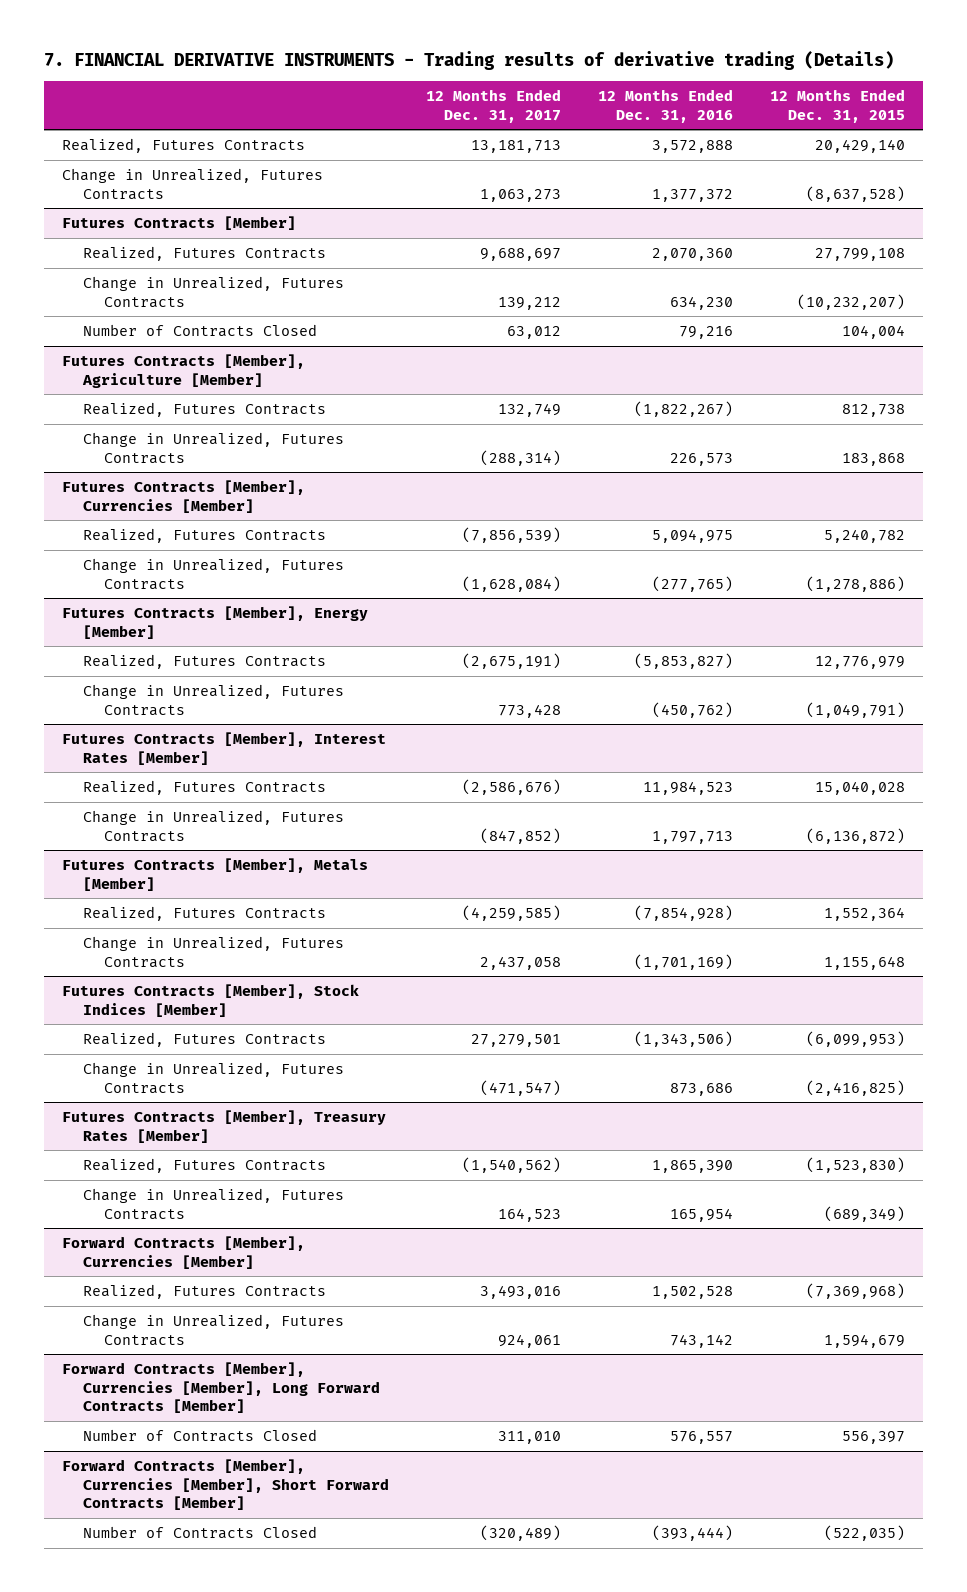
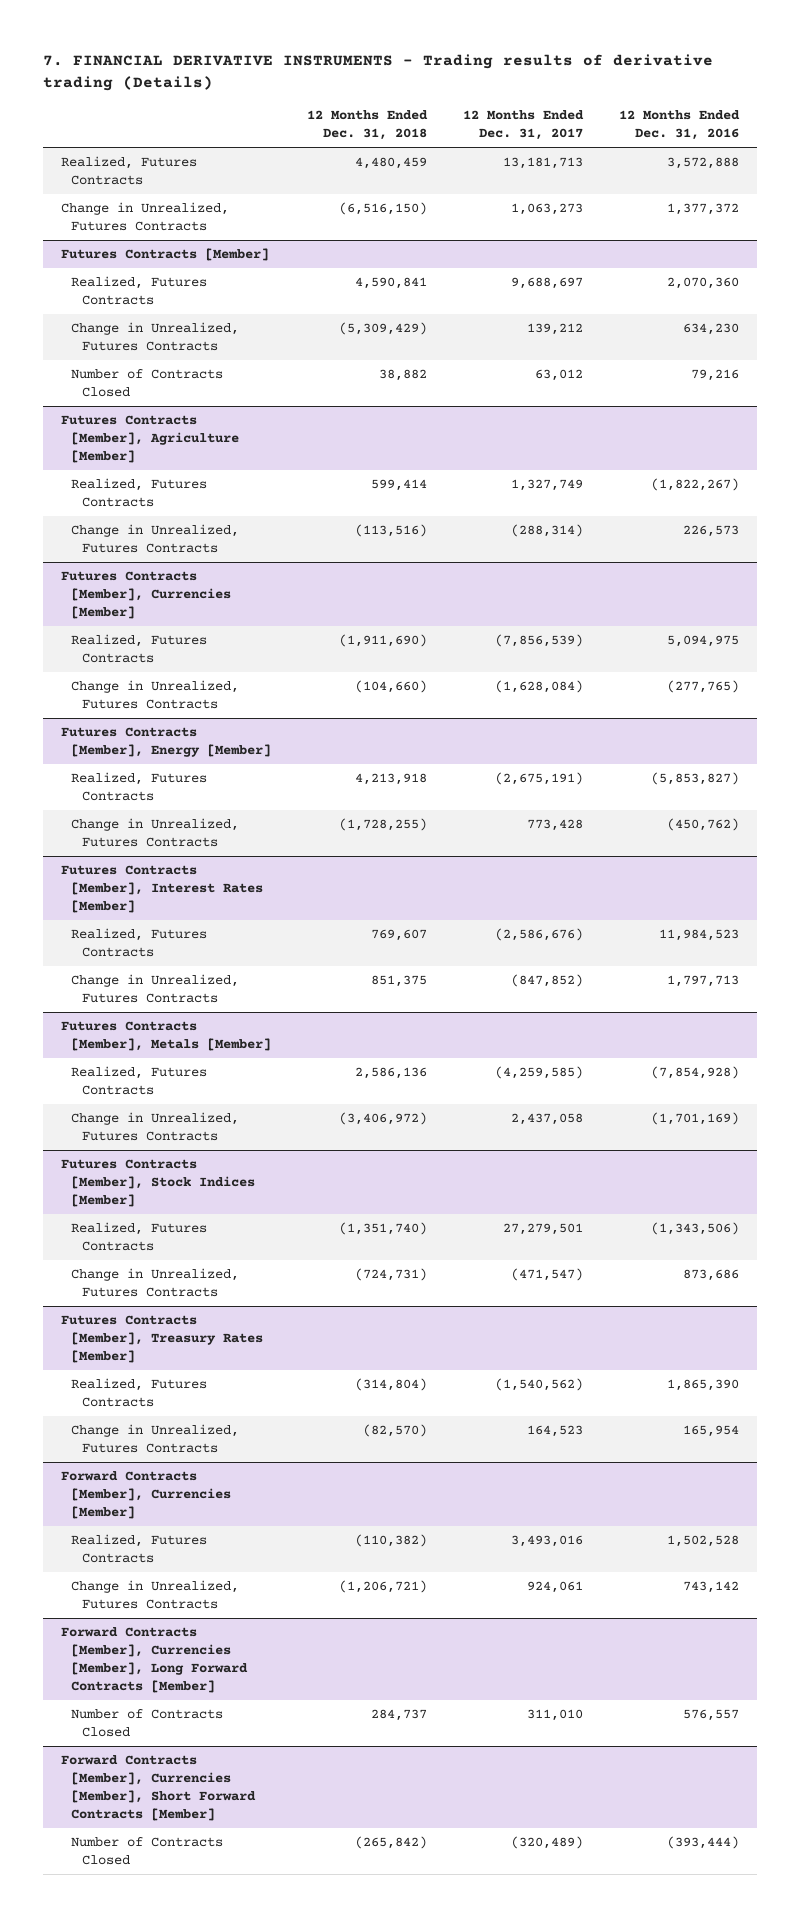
[769,88,905,123] 12 Months Ended Dec. 31, 2015 -> none
none -> [307,110,429,141] 12 Months Ended Dec. 31, 2018
[497,402,561,417] 132,749 -> [511,479,584,492] 1,327,749

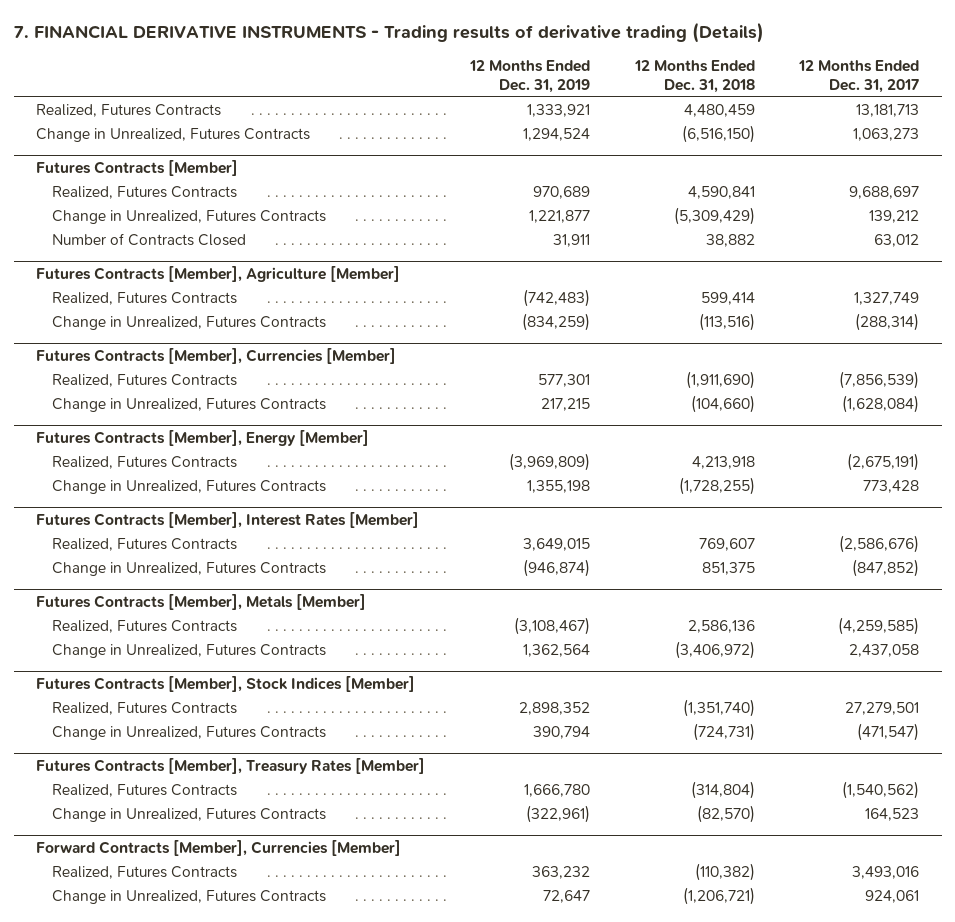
[619,110,741,141] 12 Months Ended Dec. 31, 2016 -> none
none -> [468,59,590,93] 12 Months Ended Dec. 31, 2019
[61,1627,249,1693] Forward Contracts [Member], Currencies [Member], Long Forward Contracts [Member] -> none
[71,1709,224,1738] Number of Contracts Closed -> none
[61,1755,257,1821] Forward Contracts [Member], Currencies [Member], Short Forward Contracts [Member] -> none
[71,1837,224,1866] Number of Contracts Closed -> none

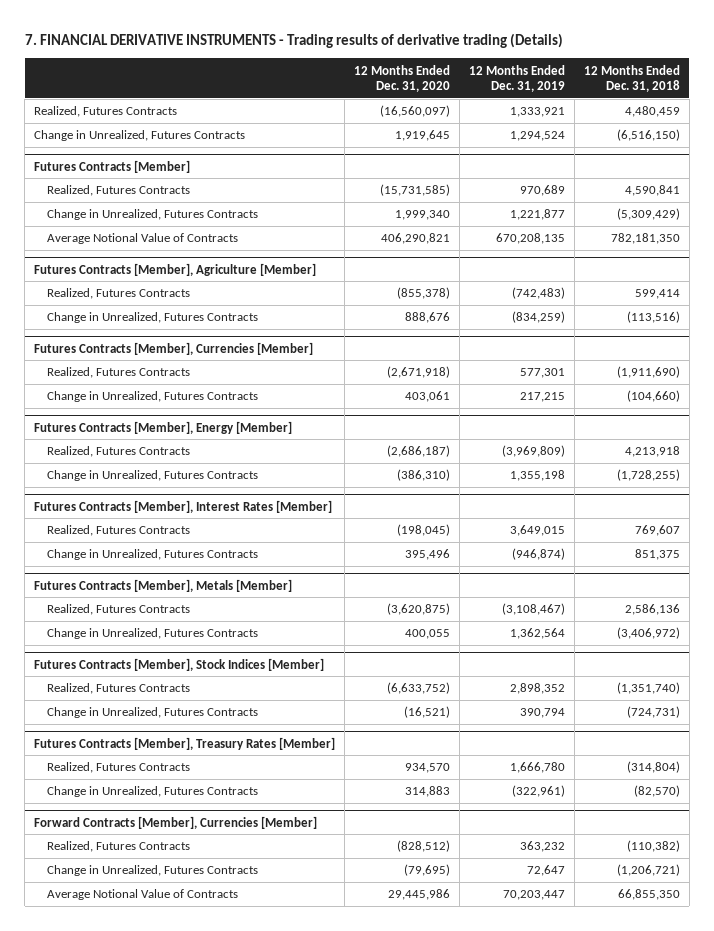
[798,59,920,93] 12 Months Ended Dec. 31, 2017 -> none
none -> [354,64,451,93] 12 Months Ended Dec. 31, 2020
[52,233,247,247] Number of Contracts Closed -> [46,233,238,245] Average Notional Value of Contracts
[552,234,590,248] 31,911 -> [495,233,565,245] 670,208,135
[705,234,755,248] 38,882 -> [610,233,680,245] 782,181,350
none -> [46,889,238,901] Average Notional Value of Contracts

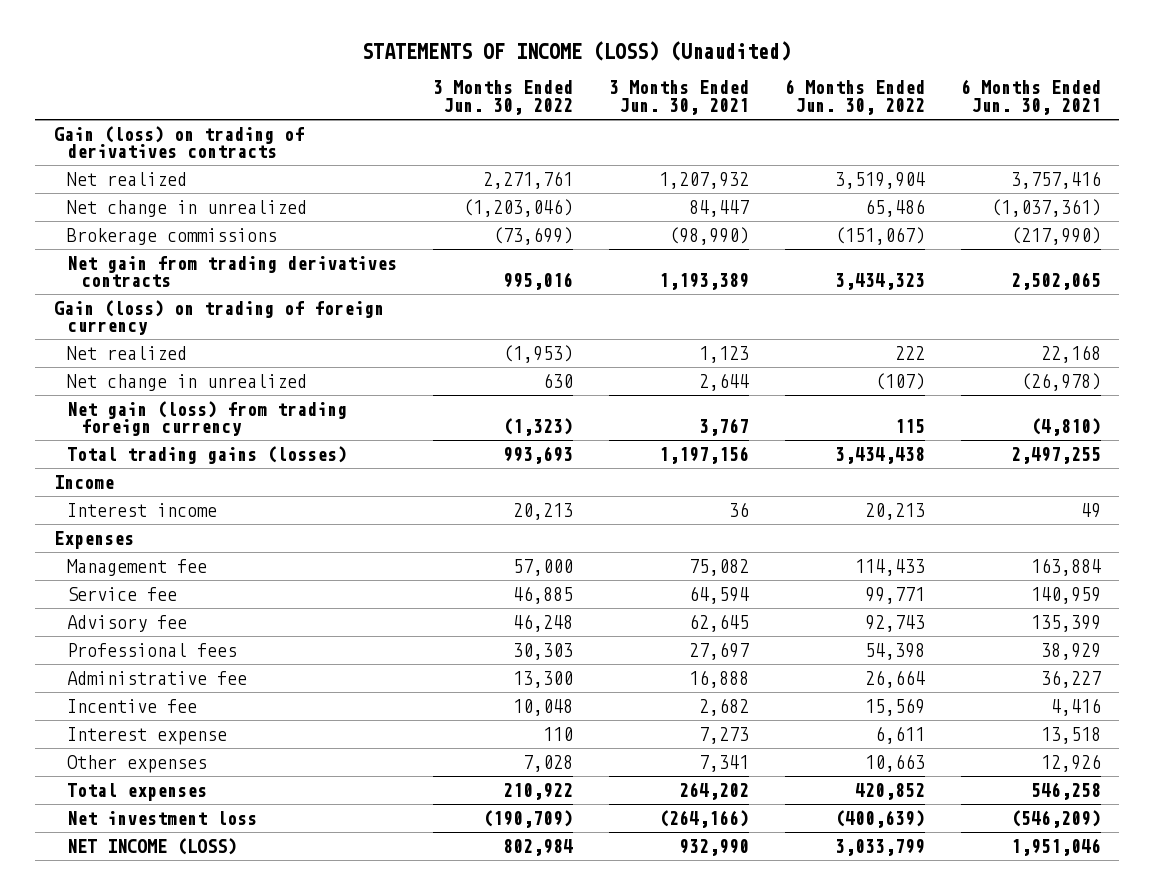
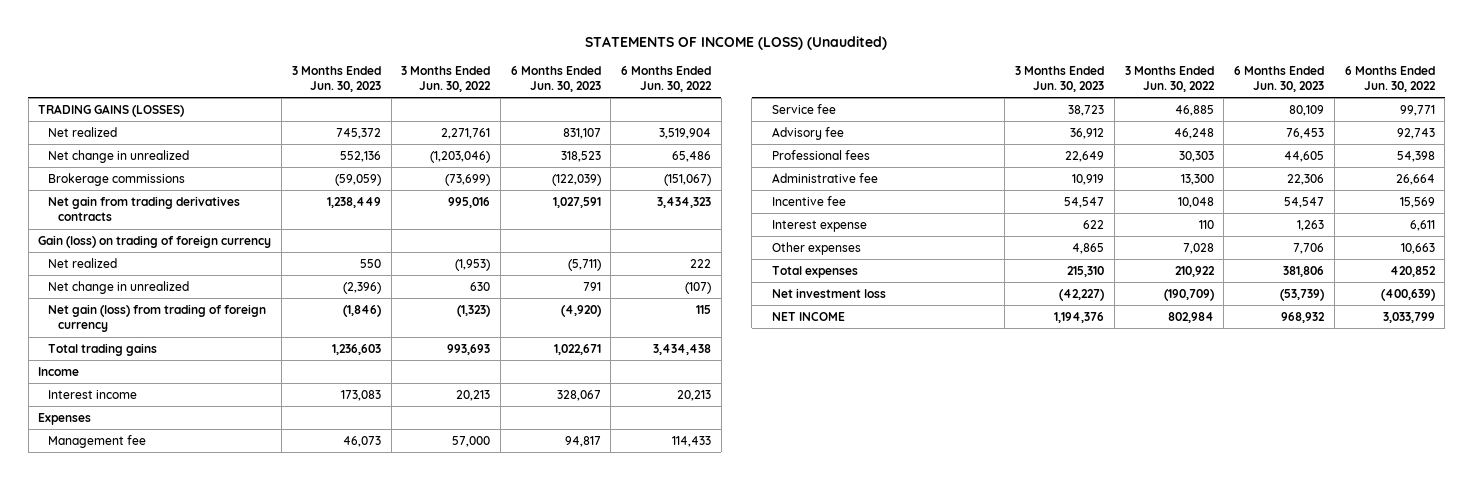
[609,80,750,116] 3 Months Ended Jun. 30, 2021 -> none
[961,79,1102,116] 6 Months Ended Jun. 30, 2021 -> none
none -> [291,65,381,92] 3 Months Ended Jun. 30, 2023
none -> [510,65,601,92] 6 Months Ended Jun. 30, 2023
[53,125,304,159] Gain (loss) on trading of derivatives contracts -> none
none -> [38,104,185,118] TRADING GAINS (LOSSES)
[67,400,348,437] Net gain (loss) from trading foreign currency -> [48,304,267,333] Net gain (loss) from trading of foreign currency
[67,445,348,464] Total trading gains (losses) -> [48,343,158,357] Total trading gains
[67,837,238,855] NET INCOME (LOSS) -> [771,312,845,322] NET INCOME

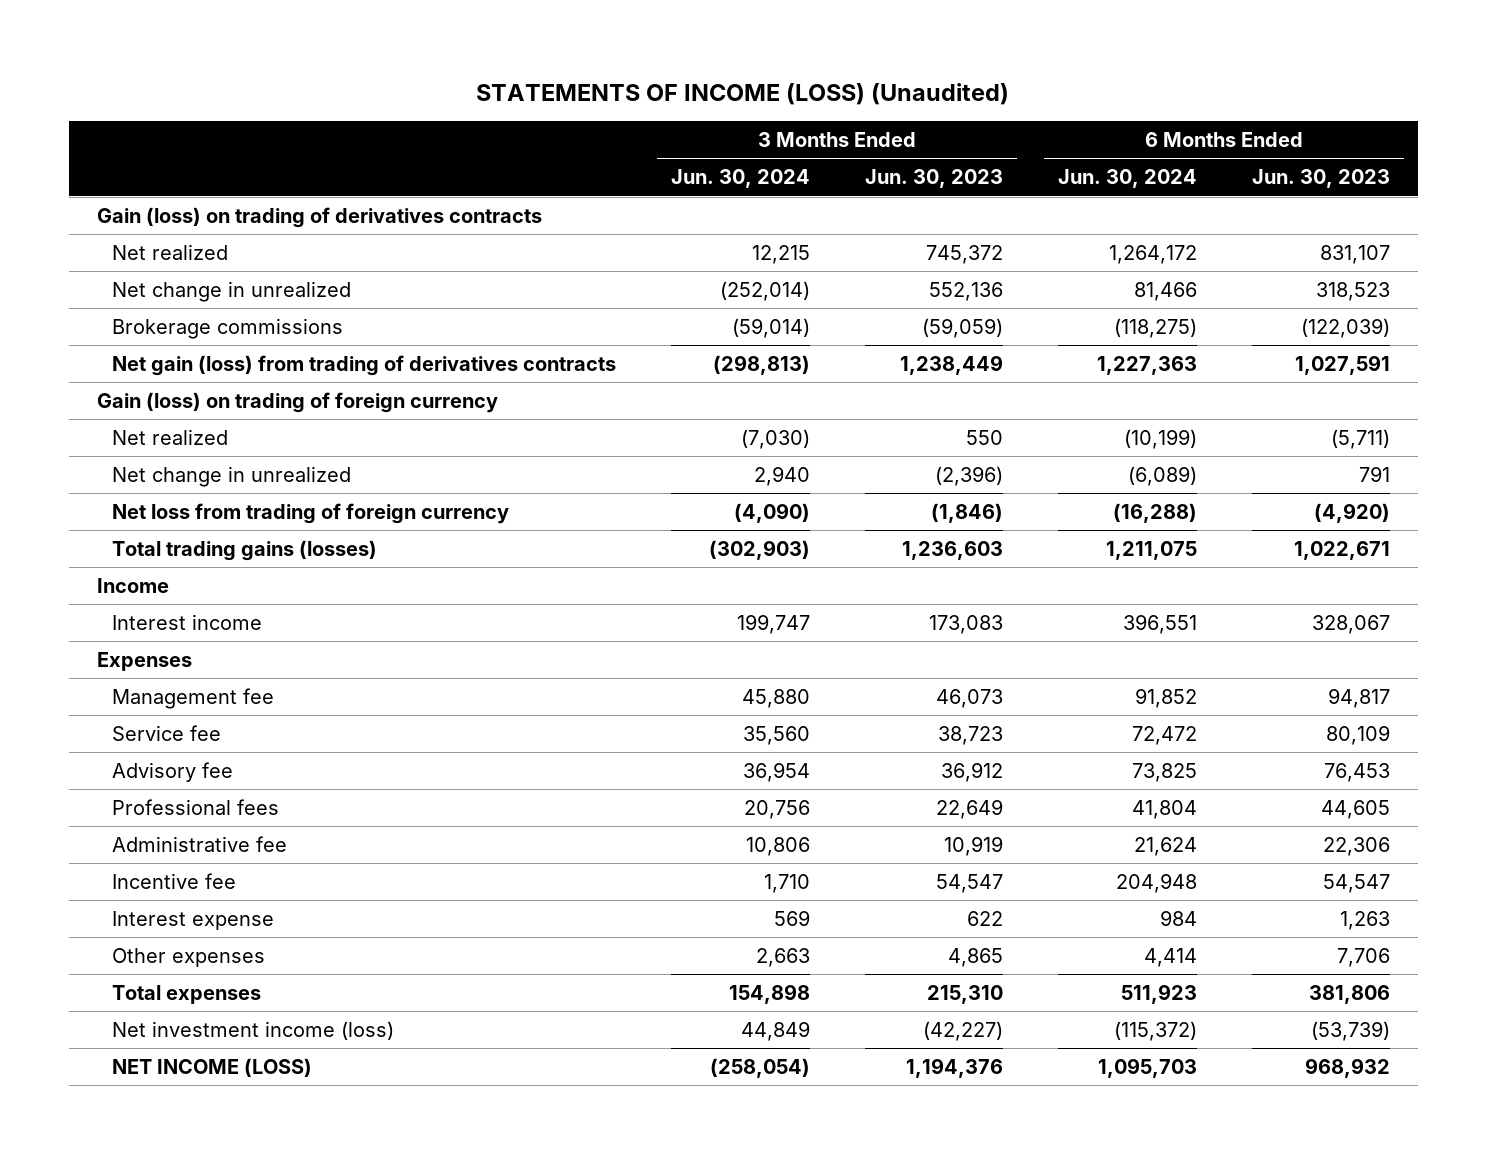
[401,65,492,92] 3 Months Ended Jun. 30, 2022 -> none
[621,65,713,92] 6 Months Ended Jun. 30, 2022 -> none
none -> [670,169,810,189] Jun. 30, 2024
none -> [1058,169,1198,189] Jun. 30, 2024
[38,104,185,118] TRADING GAINS (LOSSES) -> none
none -> [96,207,542,229] Gain (loss) on trading of derivatives contracts
[48,196,241,222] Net gain from trading derivatives contracts -> [111,355,616,377] Net gain (loss) from trading of derivatives contracts
[48,304,267,333] Net gain (loss) from trading of foreign currency -> [111,503,509,525] Net loss from trading of foreign currency
[48,343,158,357] Total trading gains -> [111,540,377,562] Total trading gains (losses)
[771,288,886,299] Net investment loss -> [111,1021,394,1041] Net investment income (loss)
[771,312,845,322] NET INCOME -> [111,1058,312,1078] NET INCOME (LOSS)

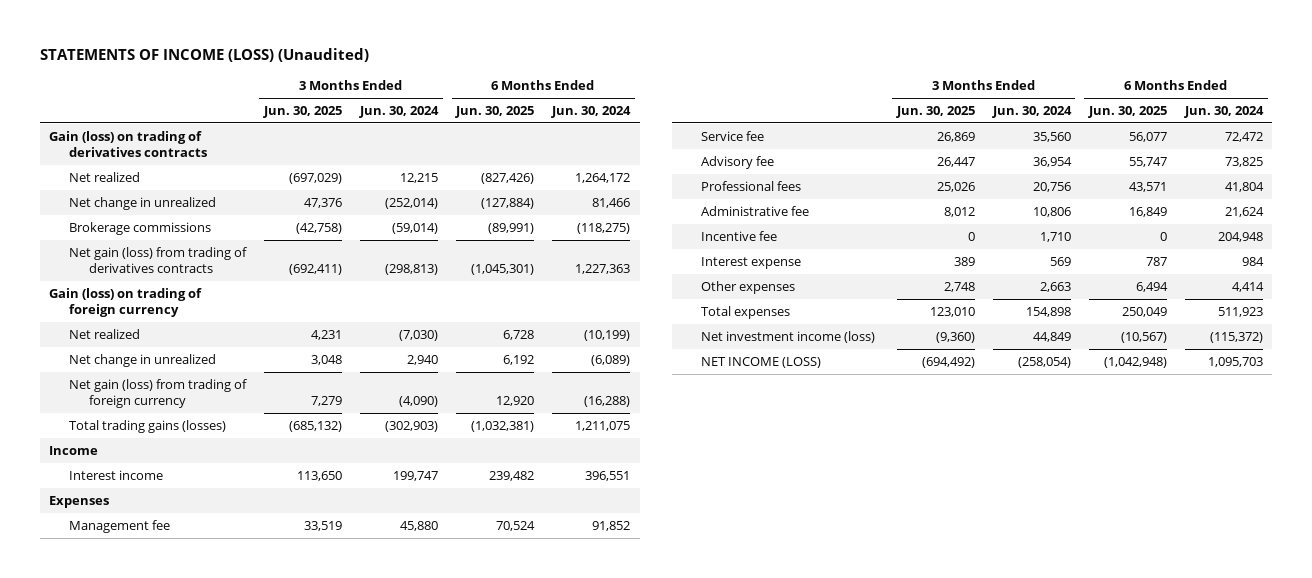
[864,169,1003,189] Jun. 30, 2023 -> none
[1252,169,1391,189] Jun. 30, 2023 -> none
none -> [262,106,342,119] Jun. 30, 2025
none -> [455,106,535,119] Jun. 30, 2025
[111,503,509,525] Net loss from trading of foreign currency -> [68,379,247,409] Net gain (loss) from trading of foreign currency

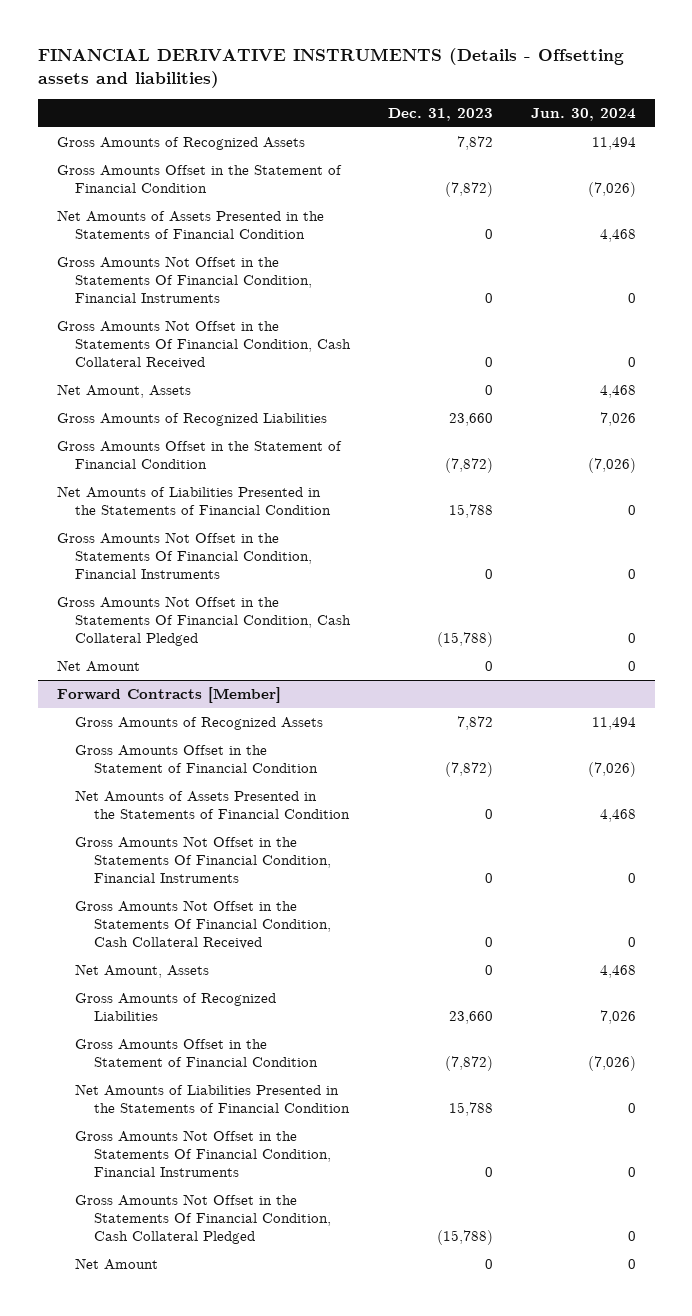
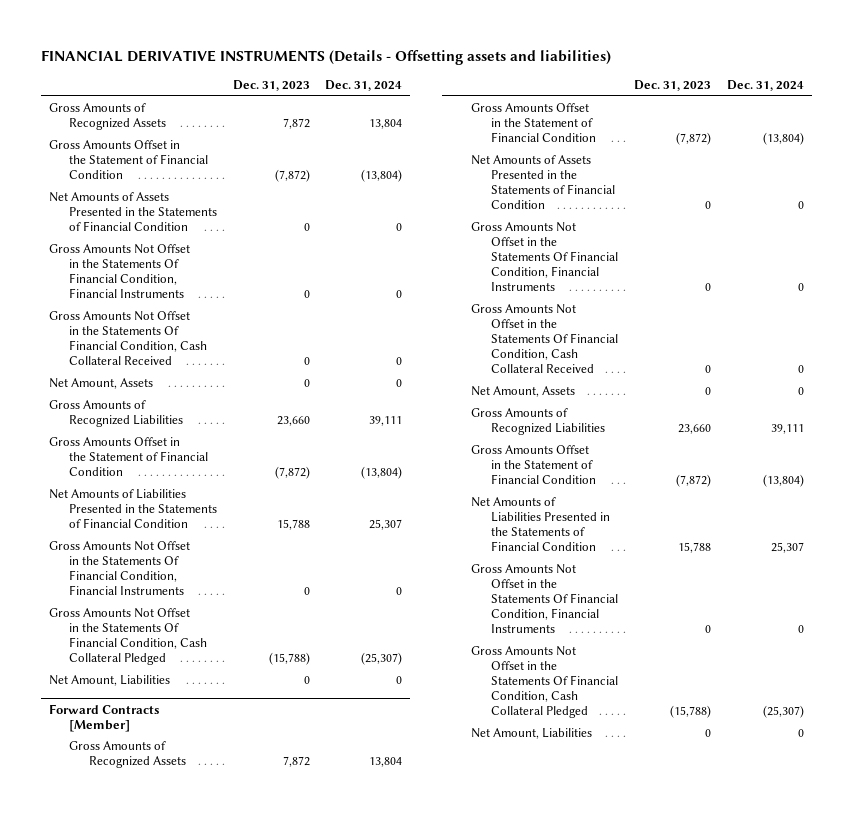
[530,107,636,121] Jun. 30, 2024 -> none
none -> [325,79,403,91] Dec. 31, 2024
[56,659,140,672] Net Amount -> [48,675,170,687] Net Amount, Liabilities
[75,1257,159,1270] Net Amount -> [470,728,592,740] Net Amount, Liabilities

